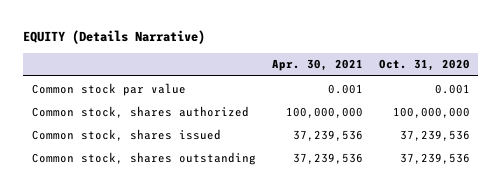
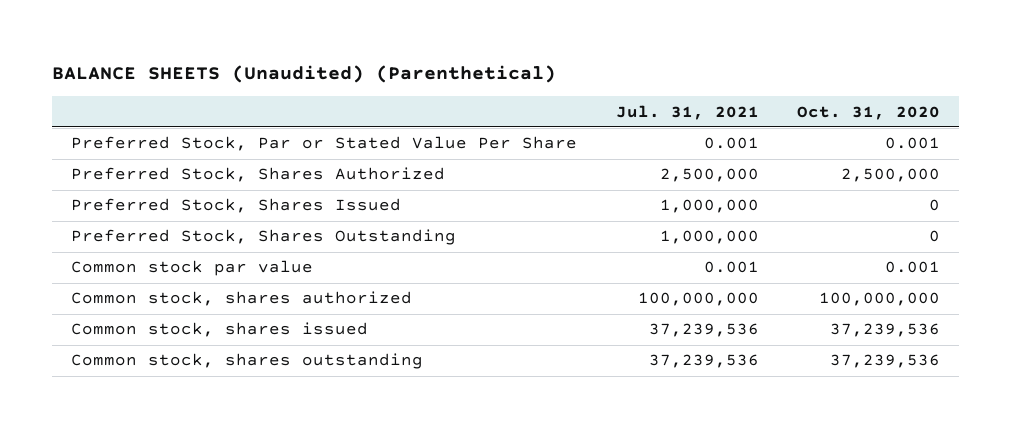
[23,30,206,45] EQUITY (Details Narrative) -> [52,64,557,83] BALANCE SHEETS (Unaudited) (Parenthetical)
[271,59,363,72] Apr. 30, 2021 -> none
none -> [615,104,759,120] Jul. 31, 2021
none -> [71,136,578,152] Preferred Stock, Par or Stated Value Per Share
none -> [71,167,446,183] Preferred Stock, Shares Authorized
none -> [71,198,402,214] Preferred Stock, Shares Issued
none -> [71,229,457,246] Preferred Stock, Shares Outstanding

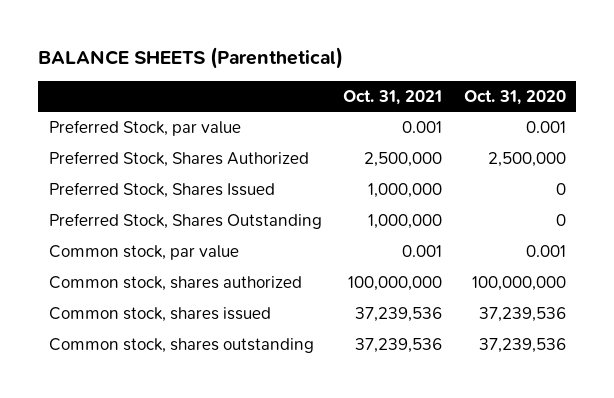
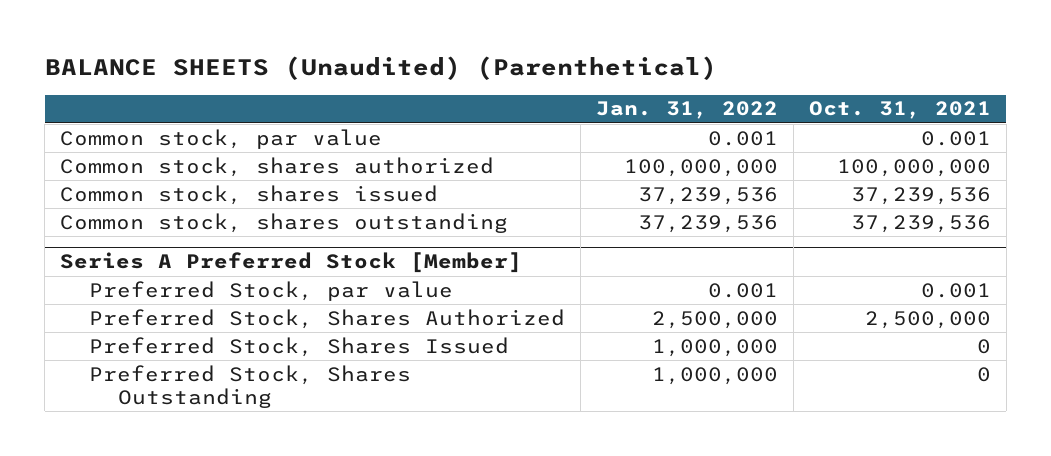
[37,46,343,69] BALANCE SHEETS (Parenthetical) -> [44,55,717,80] BALANCE SHEETS (Unaudited) (Parenthetical)
[463,89,566,105] Oct. 31, 2020 -> none
none -> [596,101,779,120] Jan. 31, 2022
[48,120,241,137] Preferred Stock, par value -> none
[48,151,309,168] Preferred Stock, Shares Authorized -> none
[48,182,275,199] Preferred Stock, Shares Issued -> none
[48,213,322,230] Preferred Stock, Shares Outstanding -> none
none -> [60,252,523,274] Series A Preferred Stock [Member]
none -> [89,280,454,301] Preferred Stock, par value
none -> [89,308,566,329] Preferred Stock, Shares Authorized
none -> [89,336,510,357] Preferred Stock, Shares Issued
none -> [89,364,412,408] Preferred Stock, Shares Outstanding

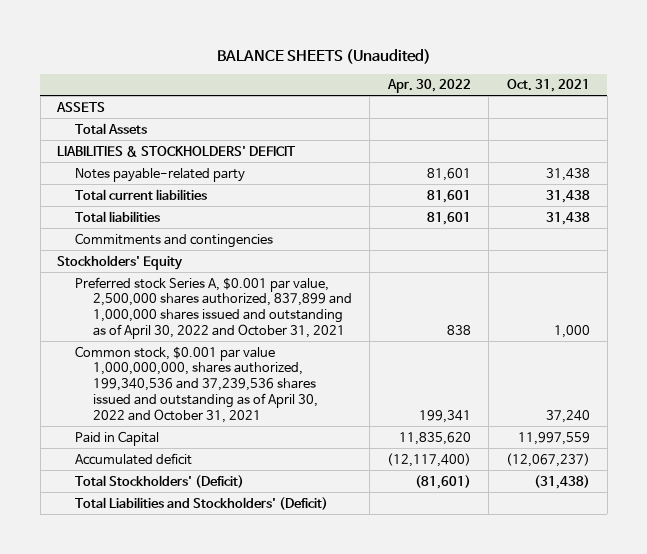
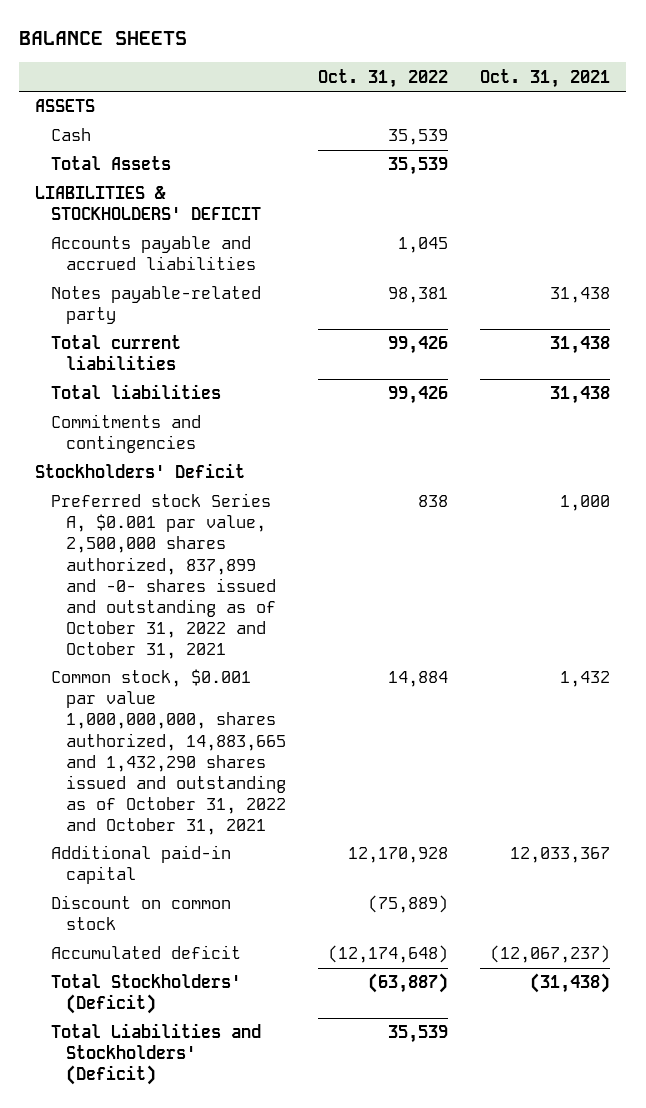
[216,48,431,64] BALANCE SHEETS (Unaudited) -> [19,31,188,46] BALANCE SHEETS
[387,79,472,94] Apr. 30, 2022 -> none
none -> [318,68,449,88] Oct. 31, 2022
none -> [50,128,91,142] Cash
none -> [50,236,256,271] Accounts payable and accrued liabilities
[57,254,184,270] Stockholders' Equity -> [35,463,246,479] Stockholders' Deficit
[75,276,353,340] Preferred stock Series A, $0.001 par value, 2,500,000 shares authorized, 837,899 and 1,000,000 shares issued and outstanding as of April 30, 2022 and October 31, 2021 -> [50,493,276,659] Preferred stock Series A, $0.001 par value, 2,500,000 shares authorized, 837,899 and -0- shares issued and outstanding as of October 31, 2022 and October 31, 2021
[75,345,319,424] Common stock, $0.001 par value 1,000,000,000, shares authorized, 199,340,536 and 37,239,536 shares issued and outstanding as of April 30, 2022 and October 31, 2021 -> [50,669,286,835] Common stock, $0.001 par value 1,000,000,000, shares authorized, 14,883,665 and 1,432,290 shares issued and outstanding as of October 31, 2022 and October 31, 2021
[545,410,590,424] 37,240 -> [560,671,611,688] 1,432
[75,430,160,446] Paid in Capital -> [50,845,231,885] Additional paid-in capital
[517,431,590,445] 11,997,559 -> [510,847,611,864] 12,033,367
none -> [50,895,231,931] Discount on common stock

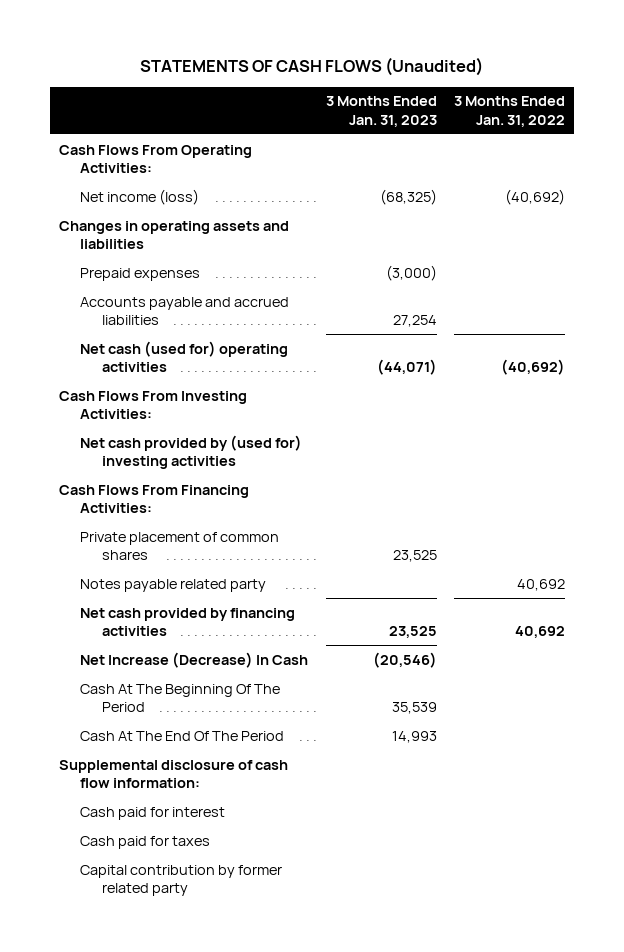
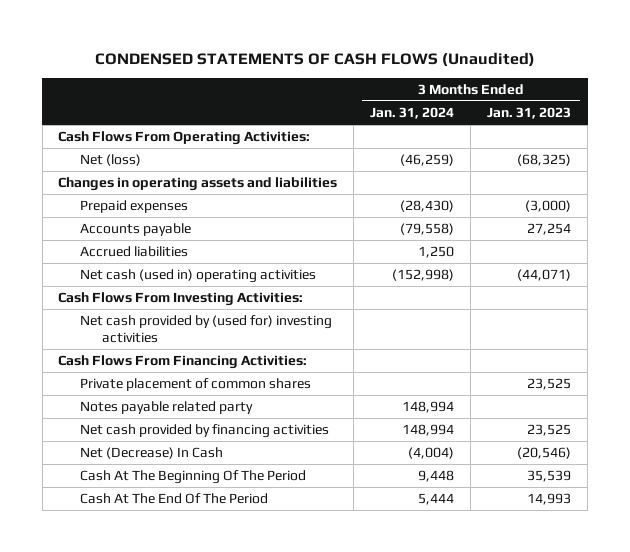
[139,57,483,77] STATEMENTS OF CASH FLOWS (Unaudited) -> [94,51,535,67] CONDENSED STATEMENTS OF CASH FLOWS (Unaudited)
[454,96,566,127] 3 Months Ended Jan. 31, 2022 -> none
none -> [370,107,455,120] Jan. 31, 2024
[80,188,200,205] Net income (loss) -> [80,154,142,167] Net (loss)
[80,296,290,326] Accounts payable and accrued liabilities -> [80,223,192,237] Accounts payable
none -> [80,246,189,258] Accrued liabilities
[80,340,289,373] Net cash (used for) operating activities -> [80,269,317,284] Net cash (used in) operating activities
[80,651,309,668] Net Increase (Decrease) In Cash -> [80,447,224,460] Net (Decrease) In Cash
[58,759,288,789] Supplemental disclosure of cash flow information: -> none
[80,806,226,820] Cash paid for interest -> none
[80,835,211,849] Cash paid for taxes -> none
[80,864,283,897] Capital contribution by former related party -> none

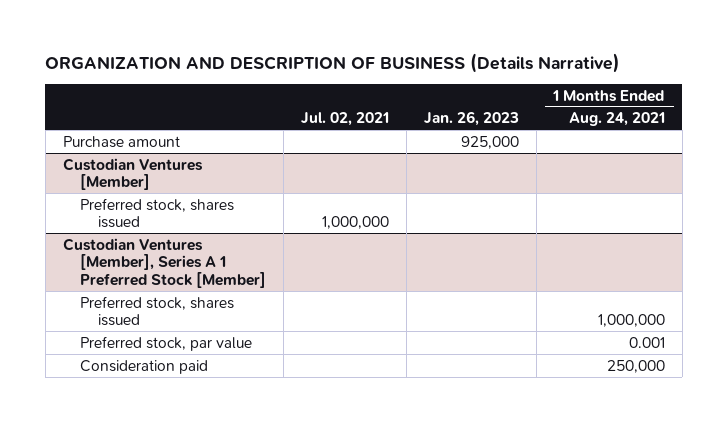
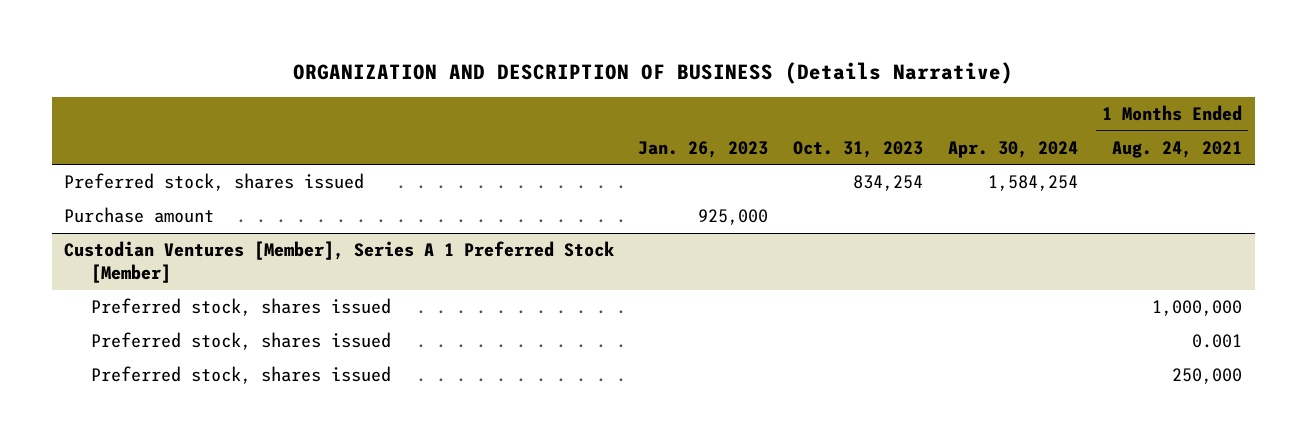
[301,112,390,127] Jul. 02, 2021 -> none
none -> [793,140,924,158] Oct. 31, 2023
none -> [947,140,1078,158] Apr. 30, 2024
[62,157,203,191] Custodian Ventures [Member] -> none
[62,135,180,148] Purchase amount -> [63,207,214,224] Purchase amount
[80,335,253,351] Preferred stock, par value -> [90,332,391,351] Preferred stock, shares issued
[80,359,209,374] Consideration paid -> [90,366,391,385] Preferred stock, shares issued

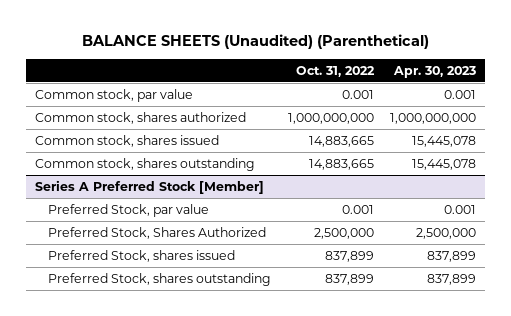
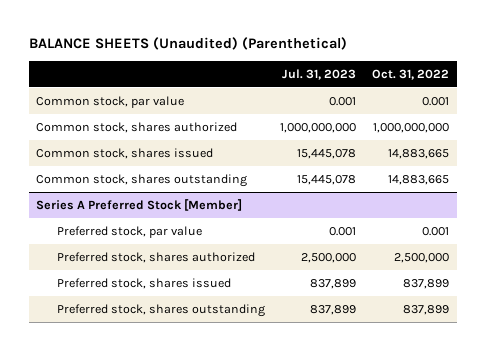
[393,65,477,78] Apr. 30, 2023 -> none
none -> [282,68,357,80] Jul. 31, 2023
[48,204,210,218] Preferred Stock, par value -> [56,225,202,238] Preferred stock, par value
[48,227,267,240] Preferred Stock, Shares Authorized -> [56,251,255,263] Preferred stock, shares authorized
[48,250,236,263] Preferred Stock, shares issued -> [56,277,231,289] Preferred stock, shares issued
[48,273,272,287] Preferred Stock, shares outstanding -> [56,303,265,317] Preferred stock, shares outstanding

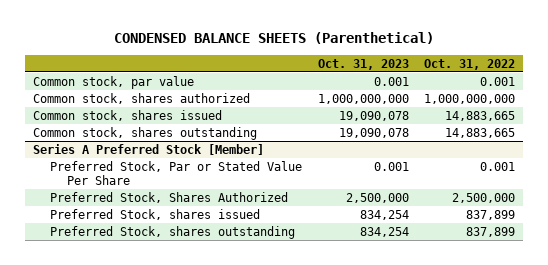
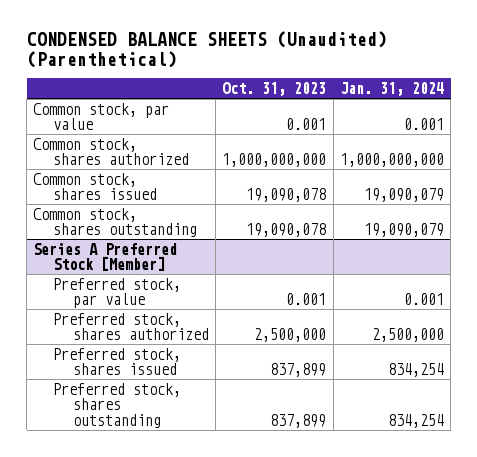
[113,32,434,45] CONDENSED BALANCE SHEETS (Parenthetical) -> [26,31,387,68] CONDENSED BALANCE SHEETS (Unaudited) (Parenthetical)
[424,58,516,70] Oct. 31, 2022 -> none
none -> [339,82,444,97] Jan. 31, 2024
[49,160,302,185] Preferred Stock, Par or Stated Value Per Share -> [53,277,182,309] Preferred stock, par value
[49,191,288,203] Preferred Stock, Shares Authorized -> [53,312,210,341] Preferred stock, shares authorized
[49,208,260,220] Preferred Stock, shares issued -> [53,347,182,376] Preferred stock, shares issued
[359,209,409,220] 834,254 -> [270,363,327,378] 837,899
[49,225,295,239] Preferred Stock, shares outstanding -> [53,382,182,428] Preferred stock, shares outstanding
[359,226,409,237] 834,254 -> [270,413,327,428] 837,899

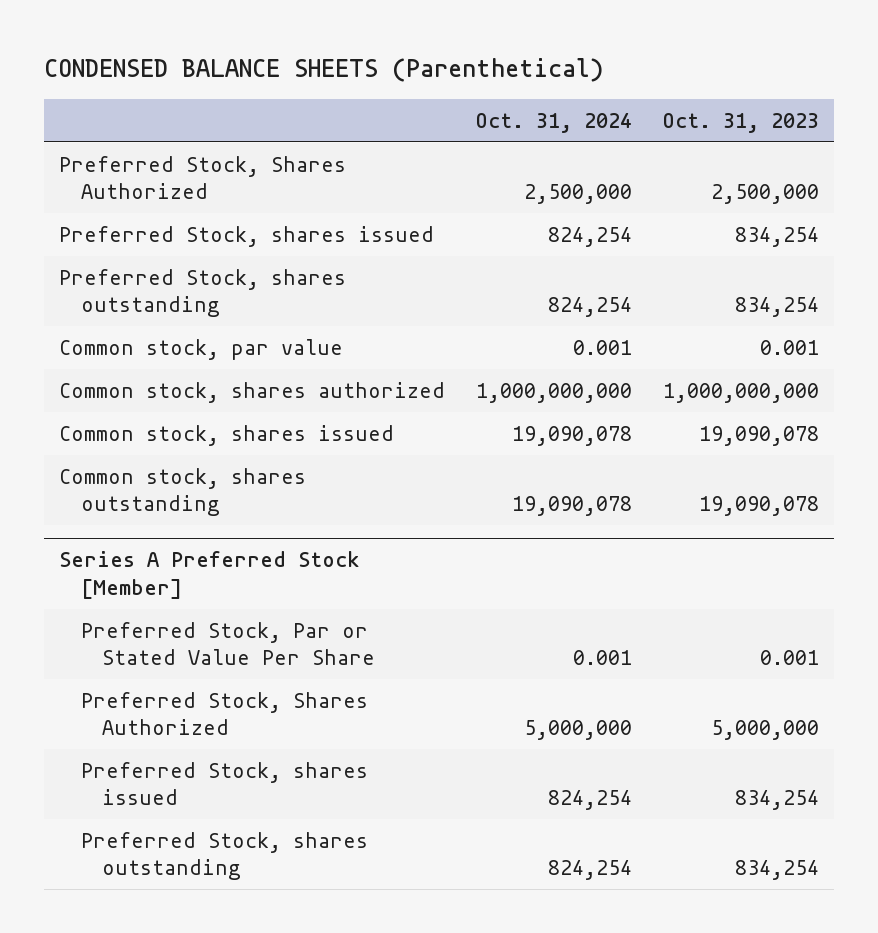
[26,31,387,68] CONDENSED BALANCE SHEETS (Unaudited) (Parenthetical) -> [43,58,604,83] CONDENSED BALANCE SHEETS (Parenthetical)
[339,82,444,97] Jan. 31, 2024 -> none
none -> [474,112,632,133] Oct. 31, 2024
none -> [58,155,346,200] Preferred Stock, Shares Authorized
none -> [58,225,434,247] Preferred Stock, shares issued
none -> [58,268,346,318] Preferred Stock, shares outstanding
[53,277,182,309] Preferred stock, par value -> [80,621,376,666] Preferred Stock, Par or Stated Value Per Share
[53,312,210,341] Preferred stock, shares authorized -> [80,691,368,736] Preferred Stock, Shares Authorized
[254,328,327,343] 2,500,000 -> [711,720,820,741] 5,000,000
[53,347,182,376] Preferred stock, shares issued -> [80,761,368,806] Preferred Stock, shares issued
[270,363,327,378] 837,899 -> [735,790,820,811] 834,254
[53,382,182,428] Preferred stock, shares outstanding -> [80,831,368,881] Preferred Stock, shares outstanding
[270,413,327,428] 837,899 -> [735,860,820,881] 834,254

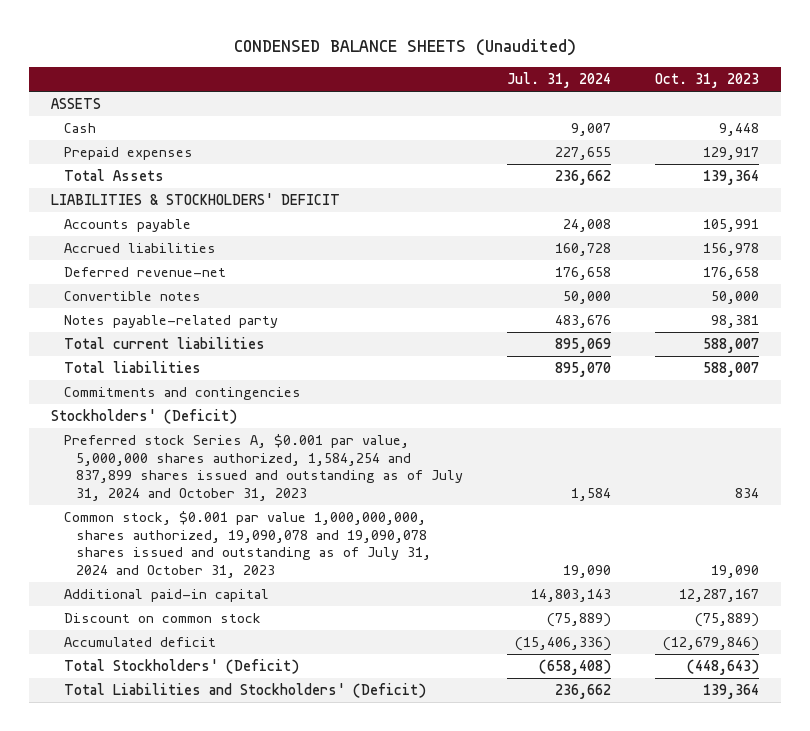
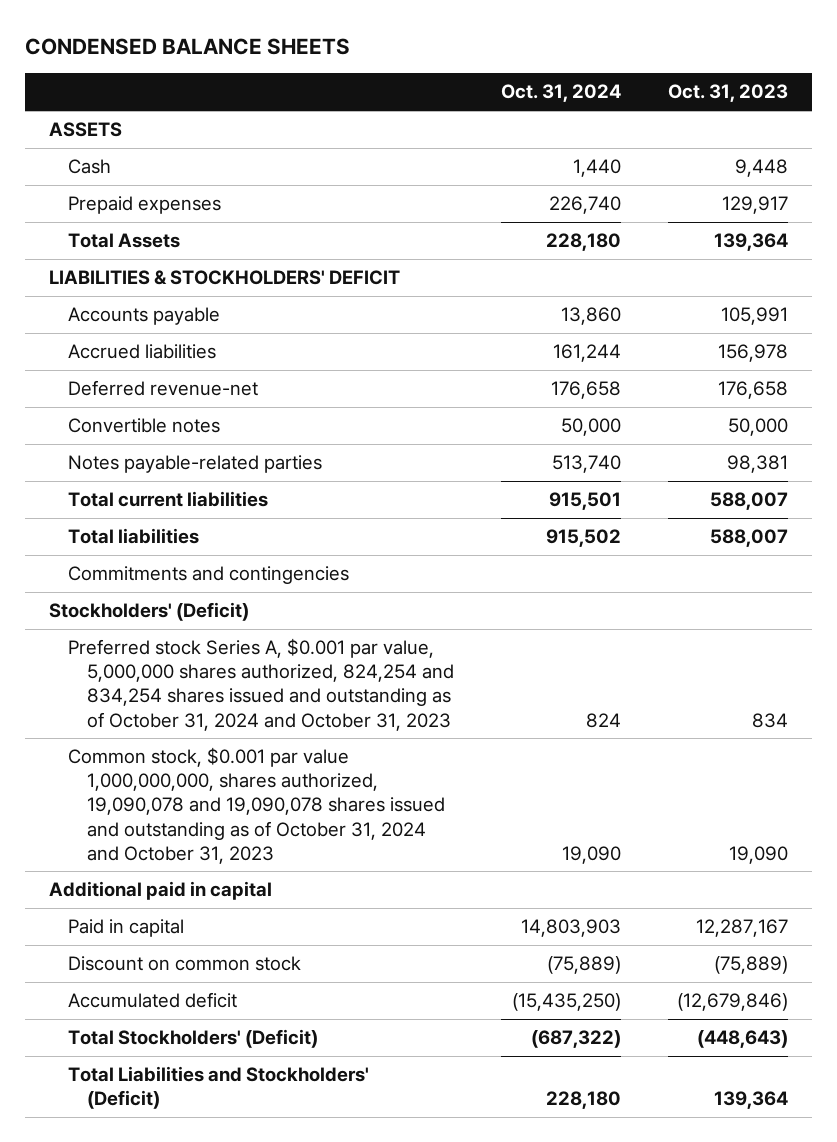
[233,39,576,57] CONDENSED BALANCE SHEETS (Unaudited) -> [25,38,351,56] CONDENSED BALANCE SHEETS
[506,72,611,89] Jul. 31, 2024 -> none
none -> [501,84,622,103] Oct. 31, 2024
[63,315,278,329] Notes payable-related party -> [67,455,322,474] Notes payable-related parties
[63,434,464,501] Preferred stock Series A, $0.001 par value, 5,000,000 shares authorized, 1,584,254 and 837,899 shares issued and outstanding as of July 31, 2024 and October 31, 2023 -> [67,638,455,731] Preferred stock Series A, $0.001 par value, 5,000,000 shares authorized, 824,254 and 834,254 shares issued and outstanding as of October 31, 2024 and October 31, 2023
[63,511,432,578] Common stock, $0.001 par value 1,000,000,000, shares authorized, 19,090,078 and 19,090,078 shares issued and outstanding as of July 31, 2024 and October 31, 2023 -> [67,747,446,864] Common stock, $0.001 par value 1,000,000,000, shares authorized, 19,090,078 and 19,090,078 shares issued and outstanding as of October 31, 2024 and October 31, 2023
none -> [48,881,272,901] Additional paid in capital
[63,589,269,603] Additional paid-in capital -> [67,919,184,938] Paid in capital

